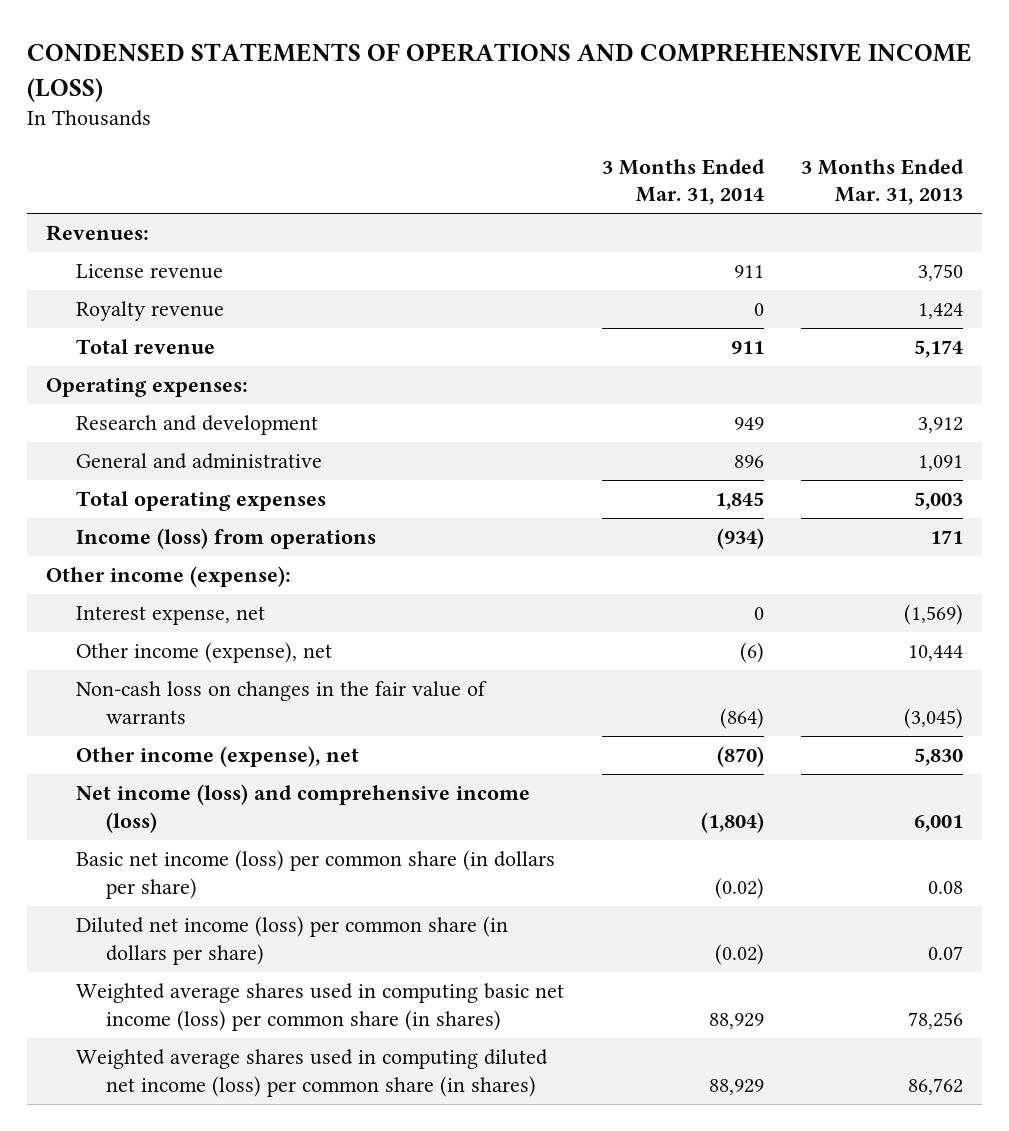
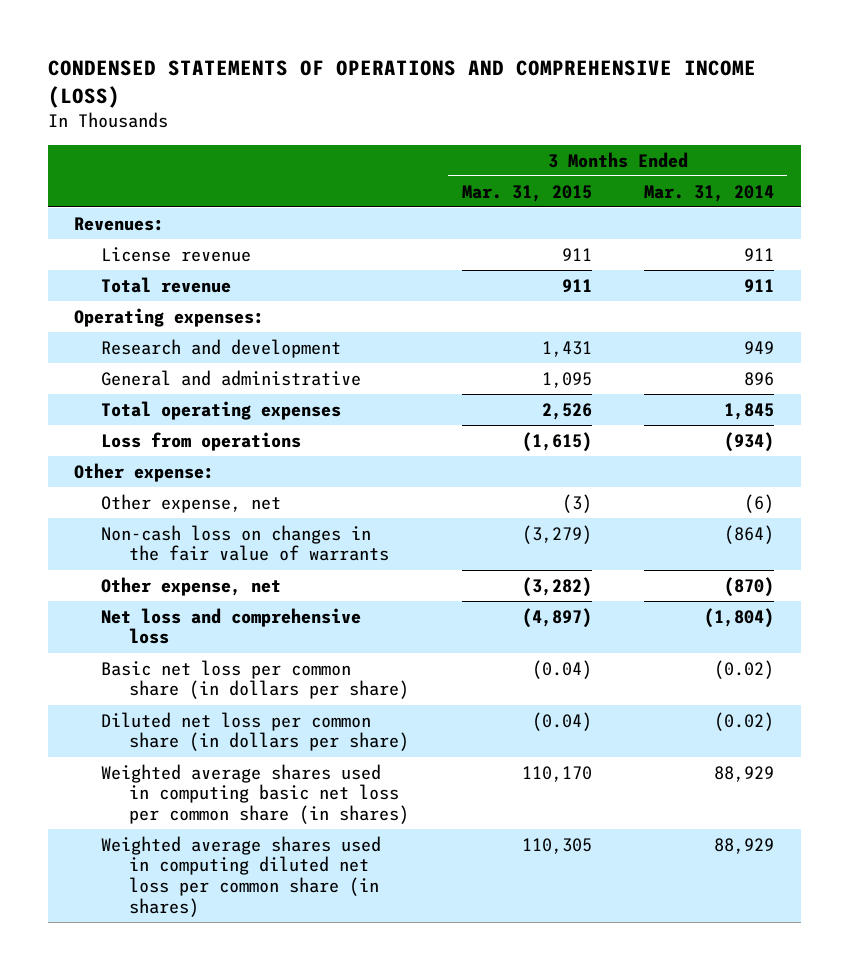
[801,158,965,206] 3 Months Ended Mar. 31, 2013 -> none
none -> [461,184,592,202] Mar. 31, 2015
[76,301,225,322] Royalty revenue -> none
[76,606,266,626] Interest expense, net -> none
[76,528,377,550] Income (loss) from operations -> [101,431,302,451] Loss from operations
[45,566,291,588] Other income (expense): -> [73,462,214,482] Other expense:
[76,642,333,664] Other income (expense), net -> [101,493,282,513] Other expense, net
[76,746,360,768] Other income (expense), net -> [101,576,282,596] Other expense, net
[76,784,531,833] Net income (loss) and comprehensive income (loss) -> [101,607,362,645] Net loss and comprehensive loss
[76,850,556,899] Basic net income (loss) per common share (in dollars per share) -> [101,659,409,700] Basic net loss per common share (in dollars per share)
[76,916,509,965] Diluted net income (loss) per common share (in dollars per share) -> [101,711,409,752] Diluted net loss per common share (in dollars per share)
[76,983,565,1031] Weighted average shares used in computing basic net income (loss) per common share (in shares) -> [101,763,409,825] Weighted average shares used in computing basic net loss per common share (in shares)
[76,1049,549,1097] Weighted average shares used in computing diluted net income (loss) per common share (in shares) -> [101,835,382,917] Weighted average shares used in computing diluted net loss per common share (in shares)

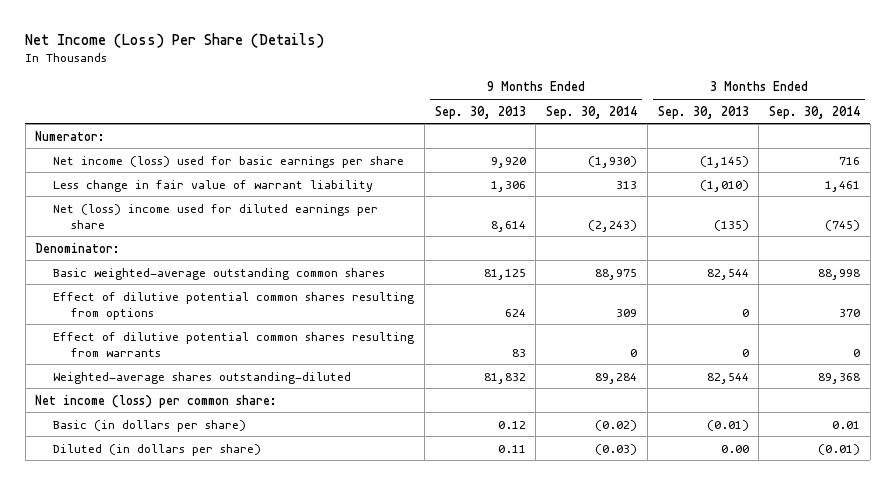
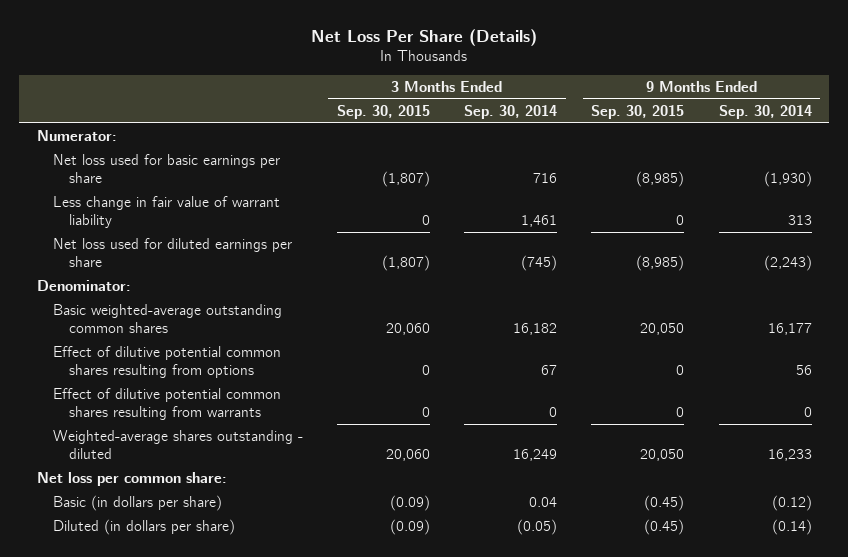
[25,32,325,48] Net Income (Loss) Per Share (Details) -> [311,28,538,46] Net Loss Per Share (Details)
[434,105,526,119] Sep. 30, 2013 -> none
[657,105,749,119] Sep. 30, 2013 -> none
none -> [337,104,431,119] Sep. 30, 2015
none -> [591,104,685,119] Sep. 30, 2015
[53,155,405,168] Net income (loss) used for basic earnings per share -> [52,153,280,184] Net loss used for basic earnings per share
[53,203,379,229] Net (loss) income used for diluted earnings per share -> [52,237,292,268] Net loss used for diluted earnings per share
[595,268,638,280] 88,975 -> [767,323,812,336] 16,177
[818,268,861,280] 88,998 -> [513,323,558,336] 16,182
[616,308,638,317] 309 -> [795,365,812,376] 56
[839,308,861,317] 370 -> [541,365,558,376] 67
[53,371,352,384] Weighted-average shares outstanding-diluted -> [52,429,303,460] Weighted-average shares outstanding - diluted
[595,372,638,384] 89,284 -> [767,449,812,462] 16,233
[818,372,861,384] 89,368 -> [513,449,558,462] 16,249
[35,394,278,408] Net income (loss) per common share: -> [36,471,227,486] Net loss per common share:
[595,419,638,431] (0.02) -> [771,494,812,511] (0.12)
[832,420,861,429] 0.01 -> [529,496,558,507] 0.04
[595,443,638,455] (0.03) -> [771,518,812,535] (0.14)
[818,443,861,455] (0.01) -> [517,518,558,535] (0.05)

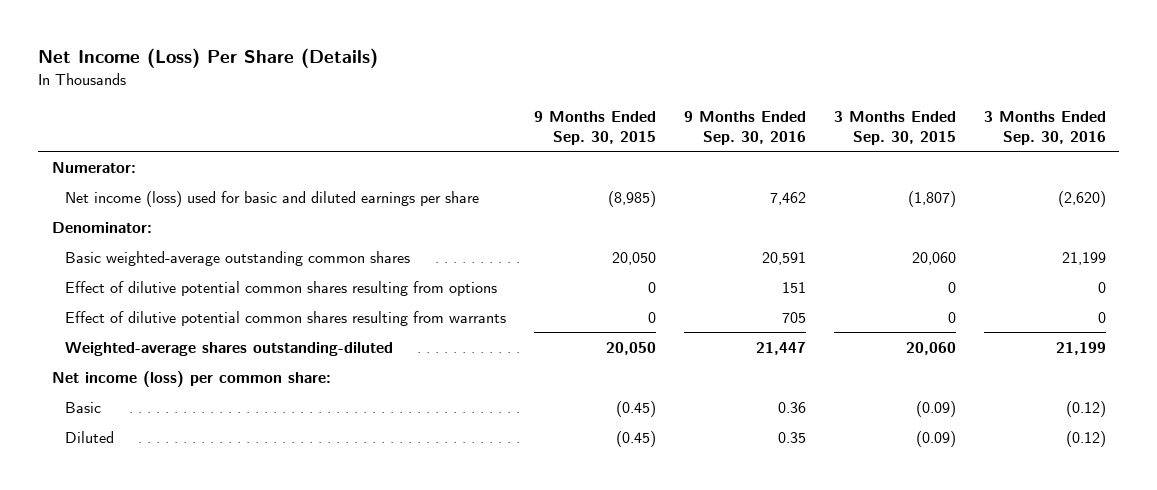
[311,28,538,46] Net Loss Per Share (Details) -> [38,48,379,69] Net Income (Loss) Per Share (Details)
[464,104,558,119] Sep. 30, 2014 -> none
[718,104,812,119] Sep. 30, 2014 -> none
none -> [683,110,806,145] 9 Months Ended Sep. 30, 2016
none -> [983,110,1106,145] 3 Months Ended Sep. 30, 2016
[52,153,280,184] Net loss used for basic earnings per share -> none
[52,195,280,229] Less change in fair value of warrant liability -> none
[52,237,292,268] Net loss used for diluted earnings per share -> [65,190,480,207] Net income (loss) used for basic and diluted earnings per share
[52,429,303,460] Weighted-average shares outstanding - diluted -> [65,341,394,356] Weighted-average shares outstanding-diluted
[36,471,227,486] Net loss per common share: -> [51,370,331,387] Net income (loss) per common share:
[52,494,222,511] Basic (in dollars per share) -> [65,401,102,413] Basic
[52,518,235,535] Diluted (in dollars per share) -> [65,430,115,443] Diluted

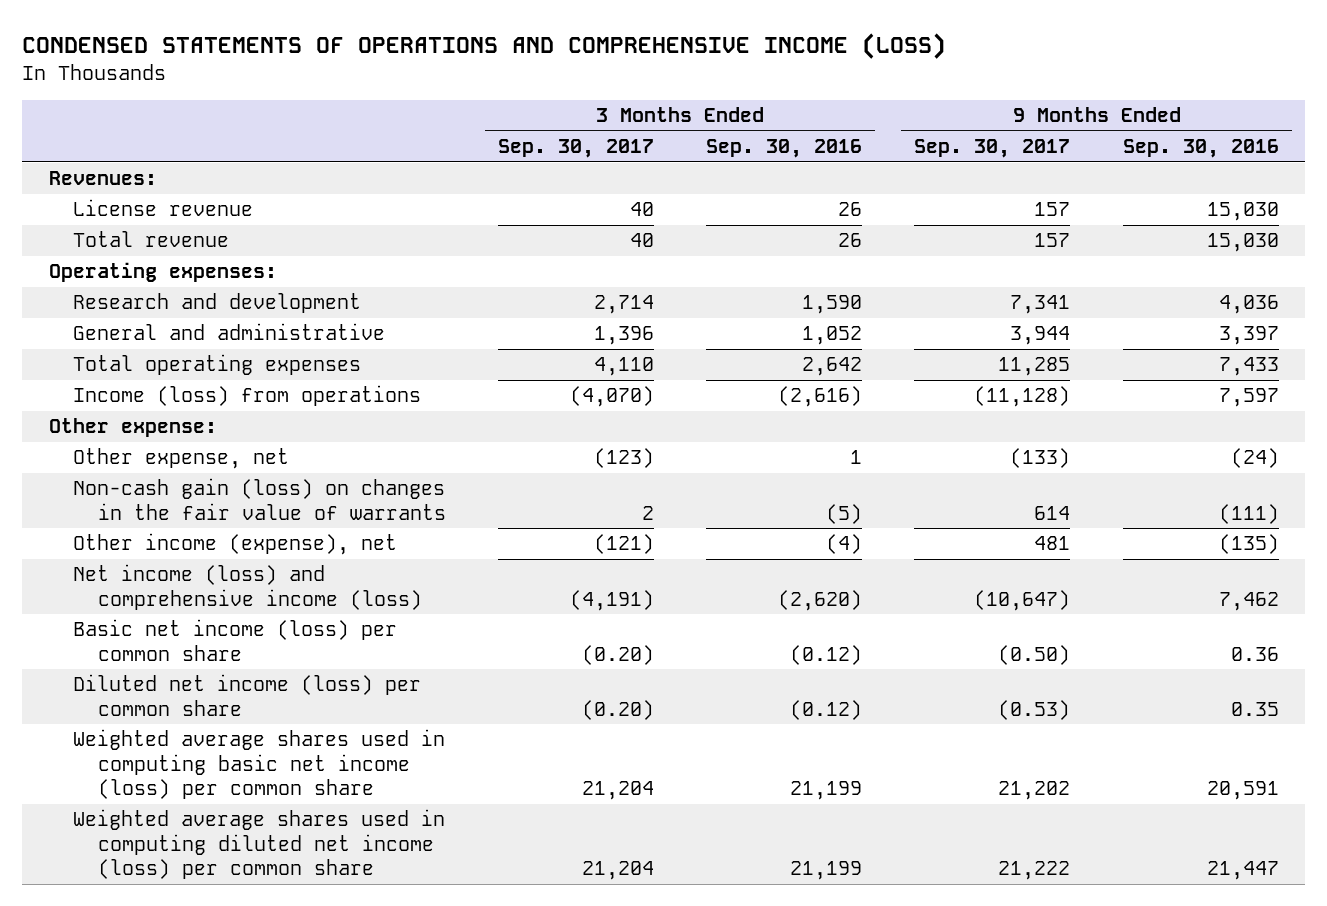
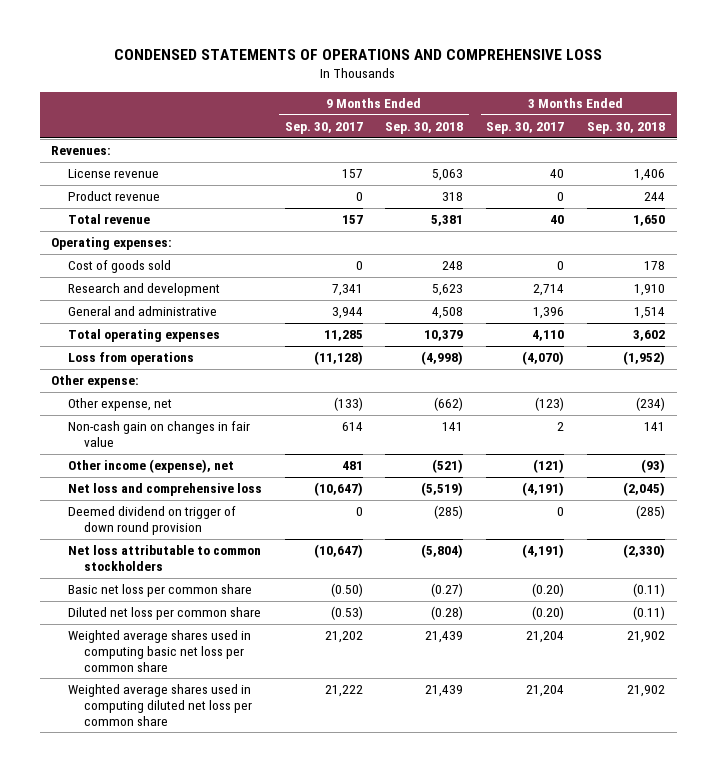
[22,33,947,60] CONDENSED STATEMENTS OF OPERATIONS AND COMPREHENSIVE INCOME (LOSS) -> [114,49,603,61] CONDENSED STATEMENTS OF OPERATIONS AND COMPREHENSIVE LOSS
[706,139,863,159] Sep. 30, 2016 -> none
[1122,139,1279,159] Sep. 30, 2016 -> none
none -> [385,122,464,135] Sep. 30, 2018
none -> [587,122,666,135] Sep. 30, 2018
none -> [67,191,160,202] Product revenue
none -> [67,260,171,274] Cost of goods sold
[73,385,422,407] Income (loss) from operations -> [67,352,194,366] Loss from operations
[73,478,446,520] Non-cash gain (loss) on changes in the fair value of warrants -> [67,421,250,447] Non-cash gain on changes in fair value
[73,564,422,610] Net income (loss) and comprehensive income (loss) -> [67,483,262,497] Net loss and comprehensive loss
none -> [67,506,236,535] Deemed dividend on trigger of down round provision
none -> [67,545,261,571] Net loss attributable to common stockholders
[73,619,398,661] Basic net income (loss) per common share -> [67,584,252,598] Basic net loss per common share
[73,674,422,716] Diluted net income (loss) per common share -> [67,607,261,621] Diluted net loss per common share
[73,729,446,800] Weighted average shares used in computing basic net income (loss) per common share -> [67,630,251,672] Weighted average shares used in computing basic net loss per common share
[73,809,446,880] Weighted average shares used in computing diluted net income (loss) per common share -> [67,684,253,726] Weighted average shares used in computing diluted net loss per common share

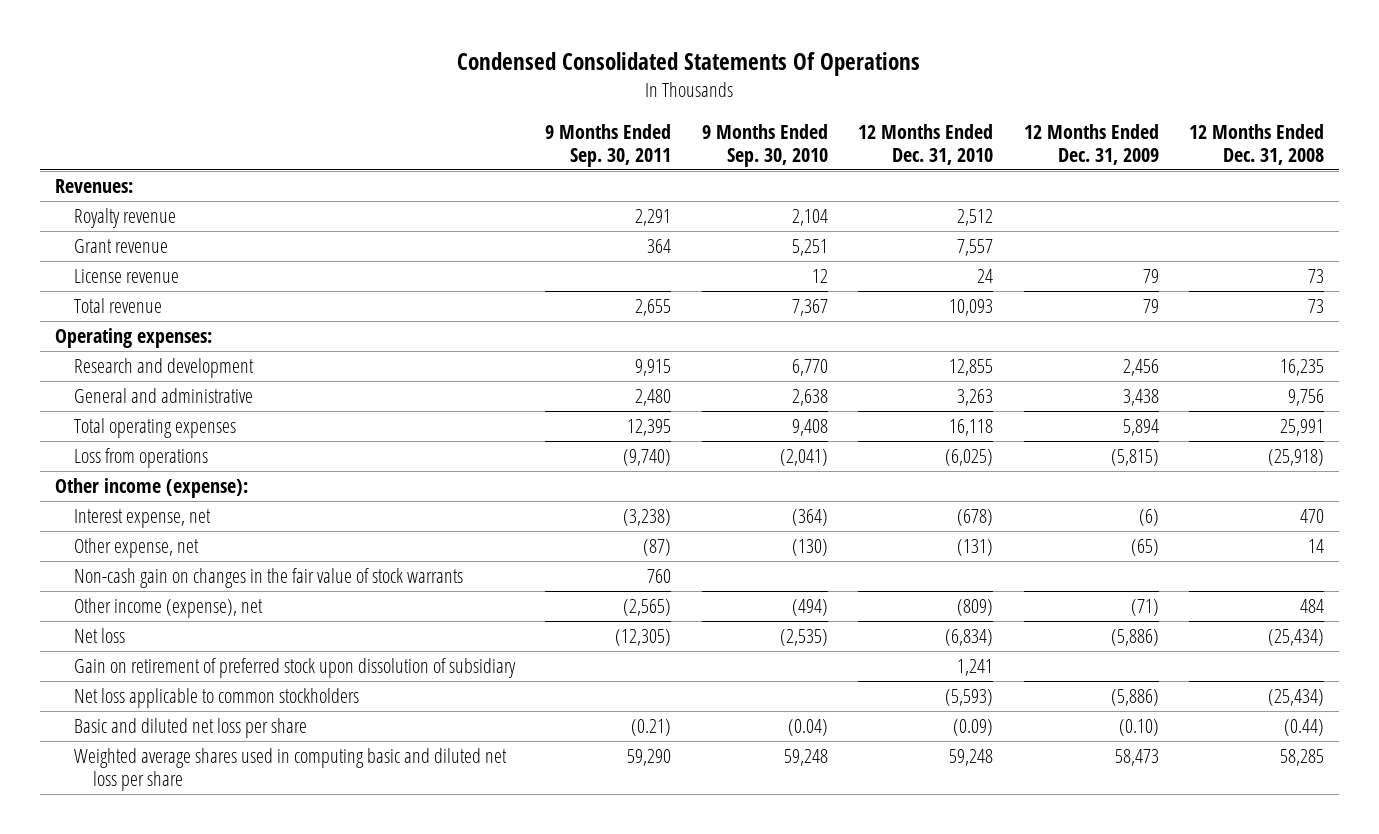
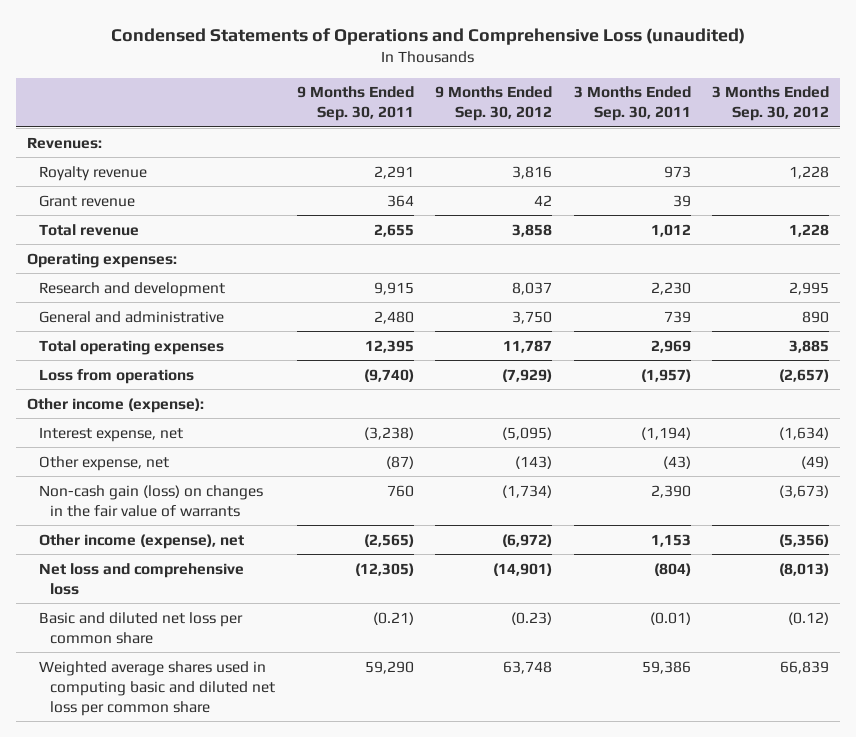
[457,52,921,77] Condensed Consolidated Statements Of Operations -> [111,27,746,45] Condensed Statements of Operations and Comprehensive Loss (unaudited)
[701,123,828,167] 9 Months Ended Sep. 30, 2010 -> none
[858,123,994,165] 12 Months Ended Dec. 31, 2010 -> none
[1023,123,1159,165] 12 Months Ended Dec. 31, 2009 -> none
[1188,123,1324,165] 12 Months Ended Dec. 31, 2008 -> none
none -> [435,86,553,122] 9 Months Ended Sep. 30, 2012
none -> [573,86,691,122] 3 Months Ended Sep. 30, 2011
none -> [712,86,830,122] 3 Months Ended Sep. 30, 2012
[74,268,180,283] License revenue -> none
[74,567,464,588] Non-cash gain on changes in the fair value of stock warrants -> [38,484,263,517] Non-cash gain (loss) on changes in the fair value of warrants
[74,657,517,678] Gain on retirement of preferred stock upon dissolution of subsidiary -> none
[74,687,360,708] Net loss applicable to common stockholders -> none
[74,627,126,643] Net loss -> [38,562,244,595] Net loss and comprehensive loss
[74,717,308,738] Basic and diluted net loss per share -> [38,611,243,644] Basic and diluted net loss per common share
[74,747,508,791] Weighted average shares used in computing basic and diluted net loss per share -> [38,660,276,716] Weighted average shares used in computing basic and diluted net loss per common share

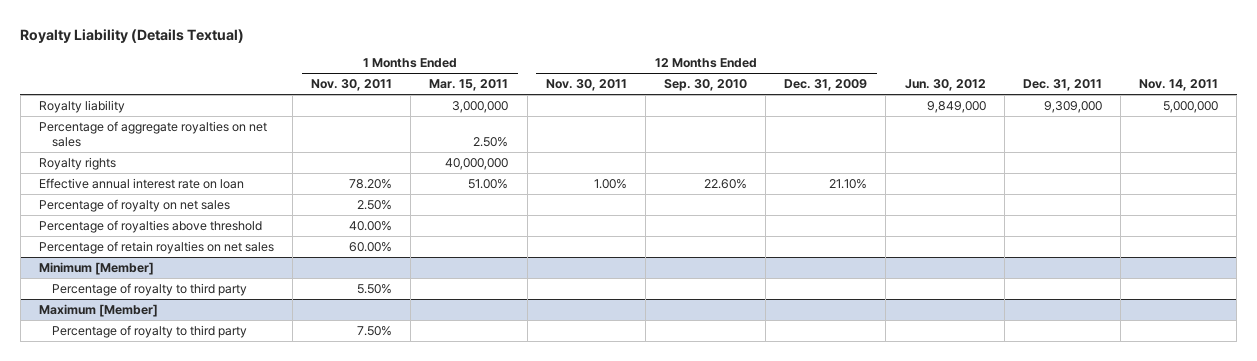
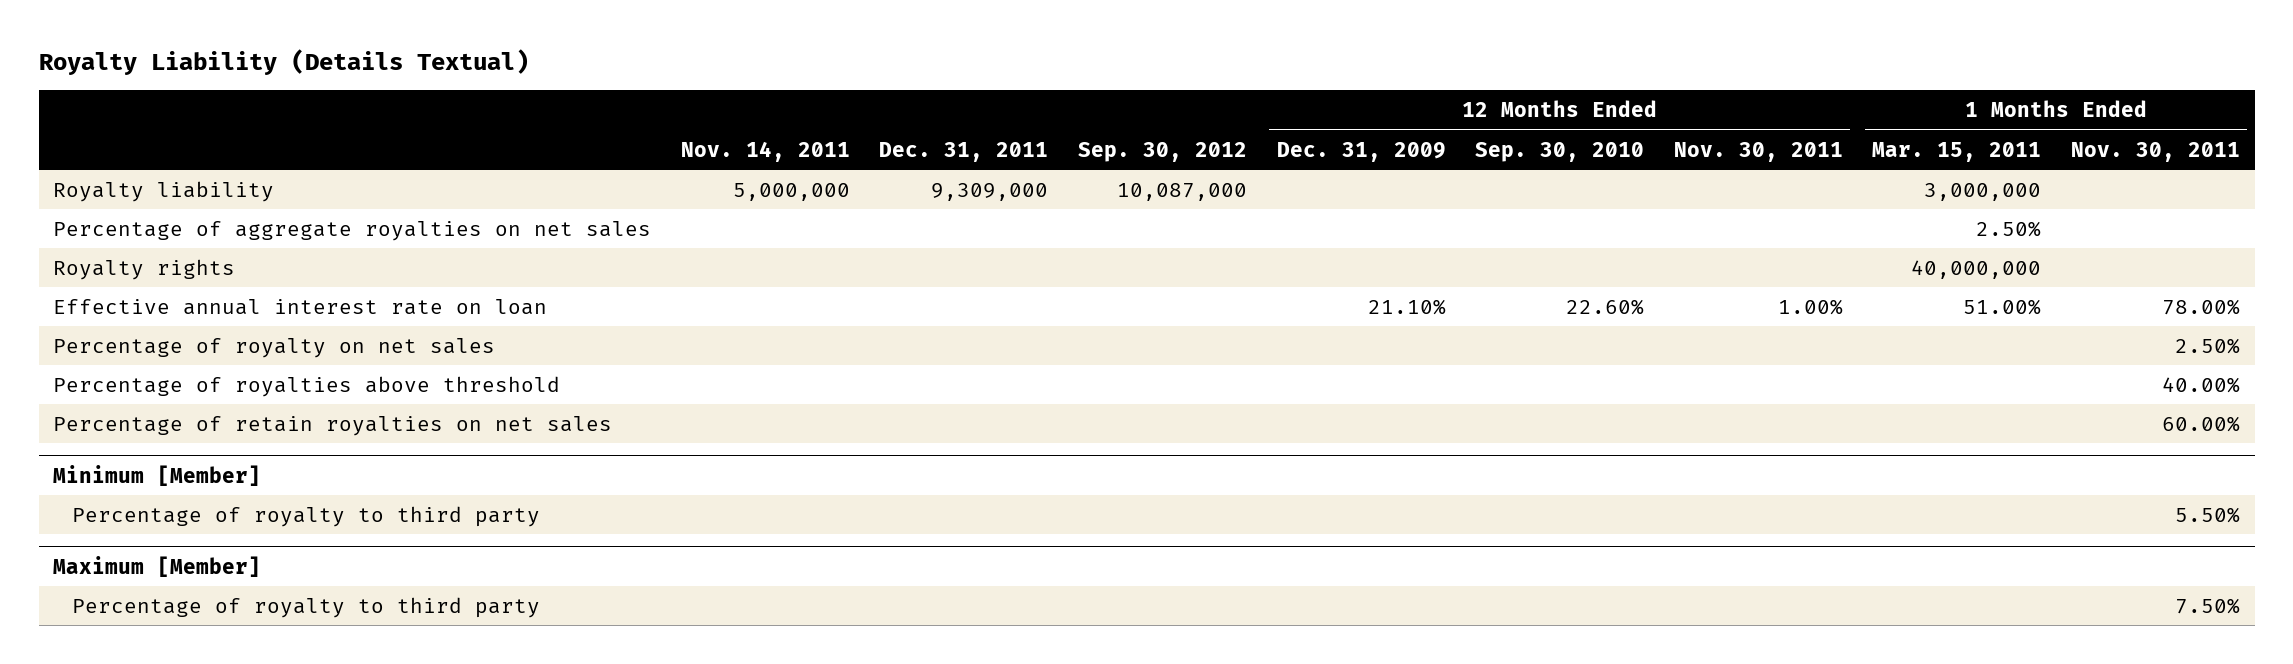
[904,79,986,92] Jun. 30, 2012 -> none
none -> [1078,141,1248,162] Sep. 30, 2012
[349,178,393,189] 78.20% -> [2161,298,2240,315] 78.00%

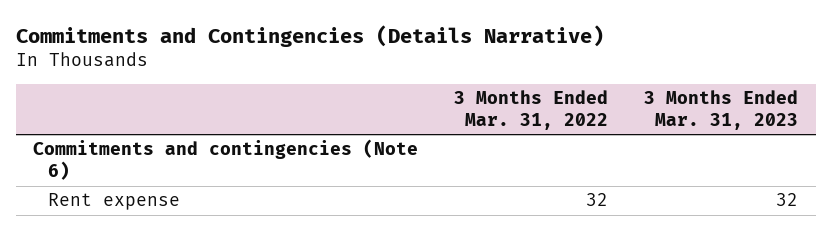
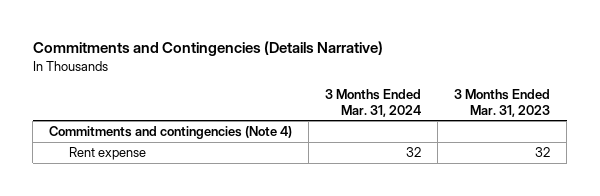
[454,90,609,131] 3 Months Ended Mar. 31, 2022 -> none
none -> [325,88,422,117] 3 Months Ended Mar. 31, 2024
[33,139,419,181] Commitments and contingencies (Note 6) -> [49,126,293,140] Commitments and contingencies (Note 4)

